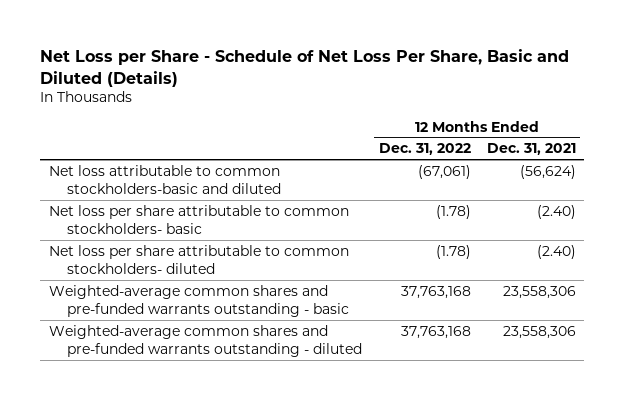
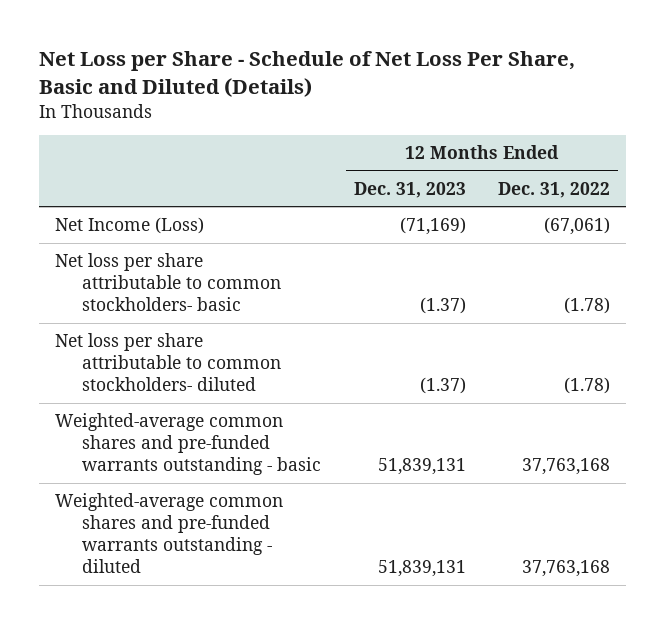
[486,143,576,156] Dec. 31, 2021 -> none
none -> [353,182,466,199] Dec. 31, 2023
[48,164,282,194] Net loss attributable to common stockholders-basic and diluted -> [55,217,205,235] Net Income (Loss)

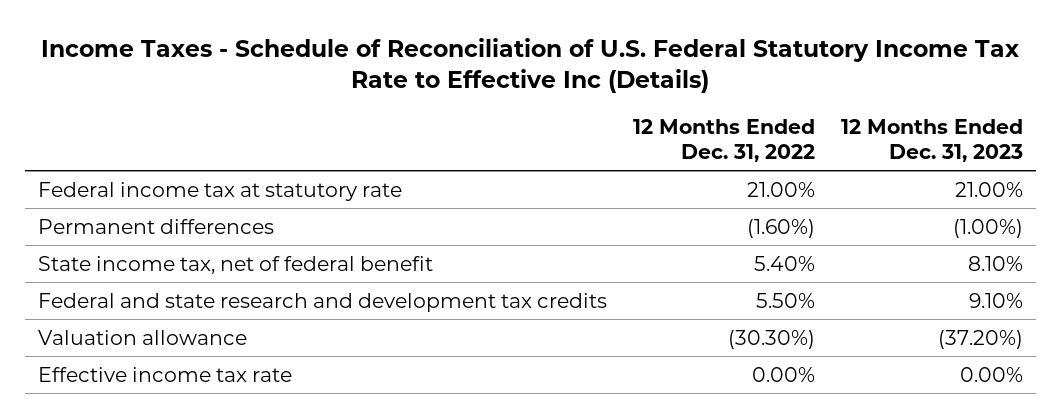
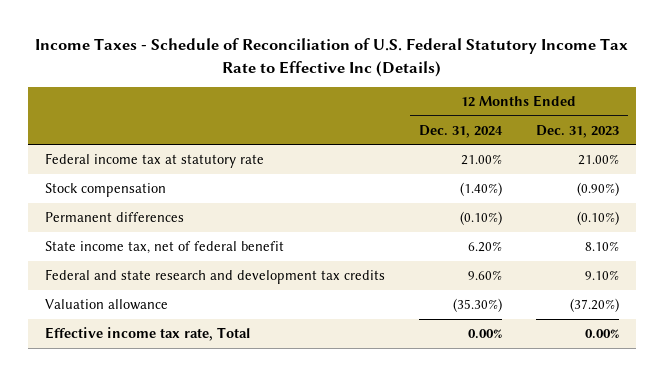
[632,119,815,162] 12 Months Ended Dec. 31, 2022 -> none
none -> [418,124,503,138] Dec. 31, 2024
none -> [44,182,166,197] Stock compensation
[952,218,1023,238] (1.00%) -> [577,210,620,225] (0.10%)
[37,366,292,382] Effective income tax rate -> [44,326,250,341] Effective income tax rate, Total

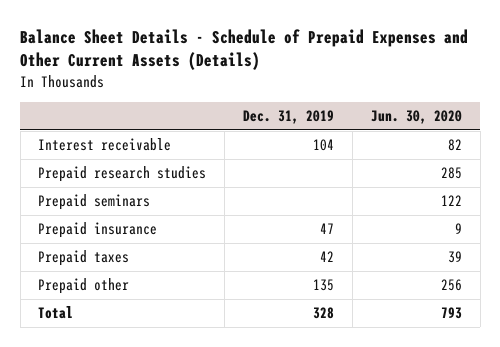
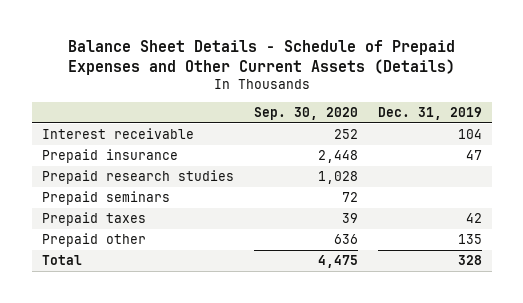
[370,109,462,124] Jun. 30, 2020 -> none
none -> [253,106,358,120] Sep. 30, 2020
[38,222,158,239] Prepaid insurance -> [41,149,178,164] Prepaid insurance

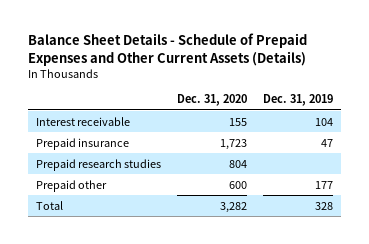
[253,106,358,120] Sep. 30, 2020 -> none
none -> [176,94,247,107] Dec. 31, 2020
[41,191,170,206] Prepaid seminars -> none
[41,212,146,227] Prepaid taxes -> none
[457,234,482,245] 135 -> [314,180,333,189] 177

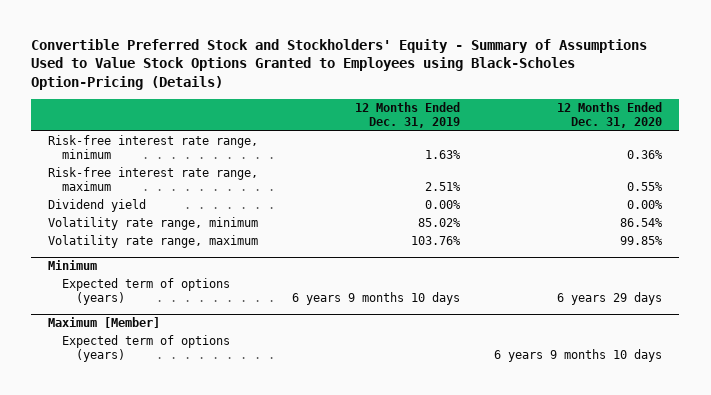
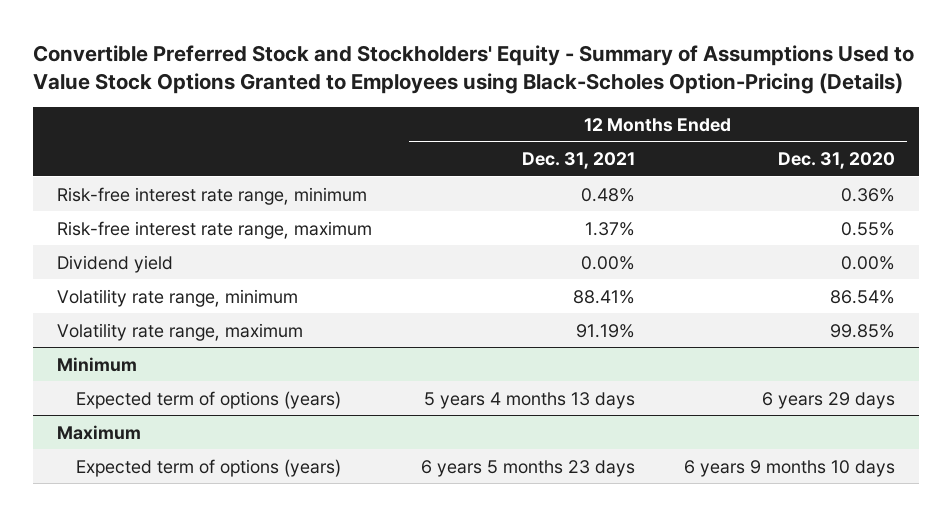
[355,102,461,129] 12 Months Ended Dec. 31, 2019 -> none
none -> [521,152,635,170] Dec. 31, 2021
[48,317,161,329] Maximum [Member] -> [57,424,142,440] Maximum

